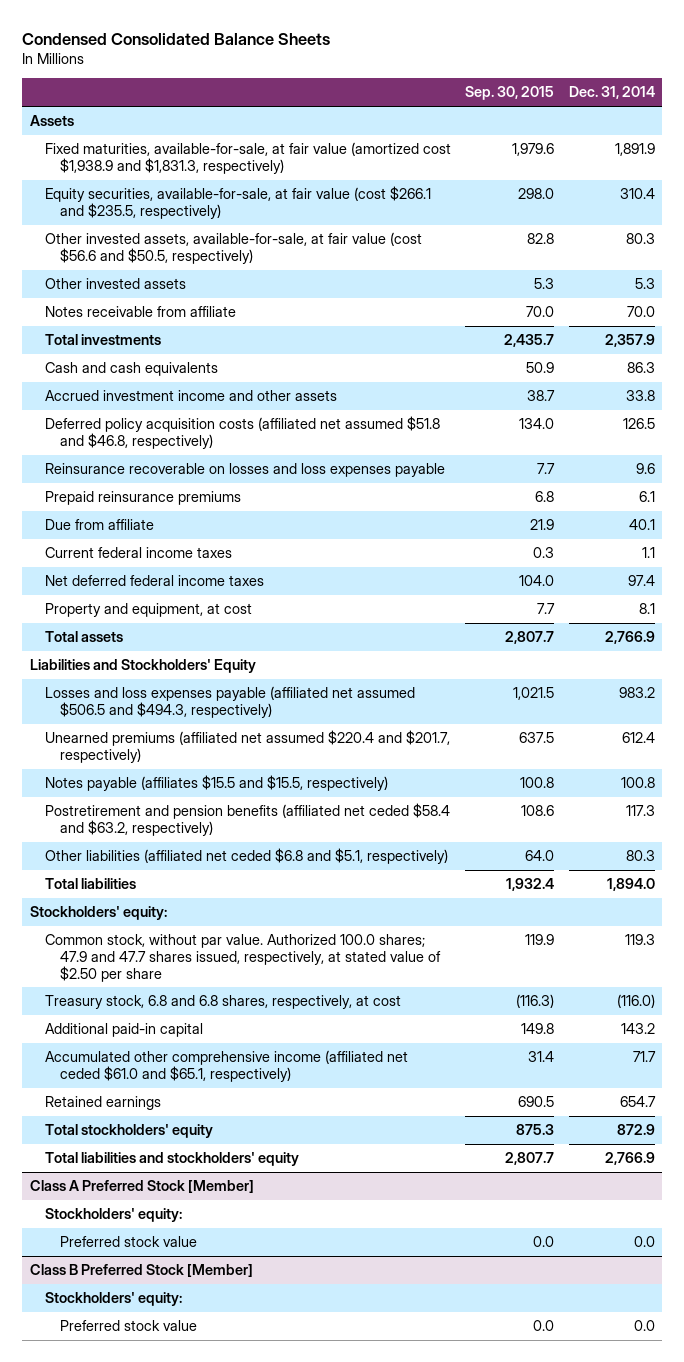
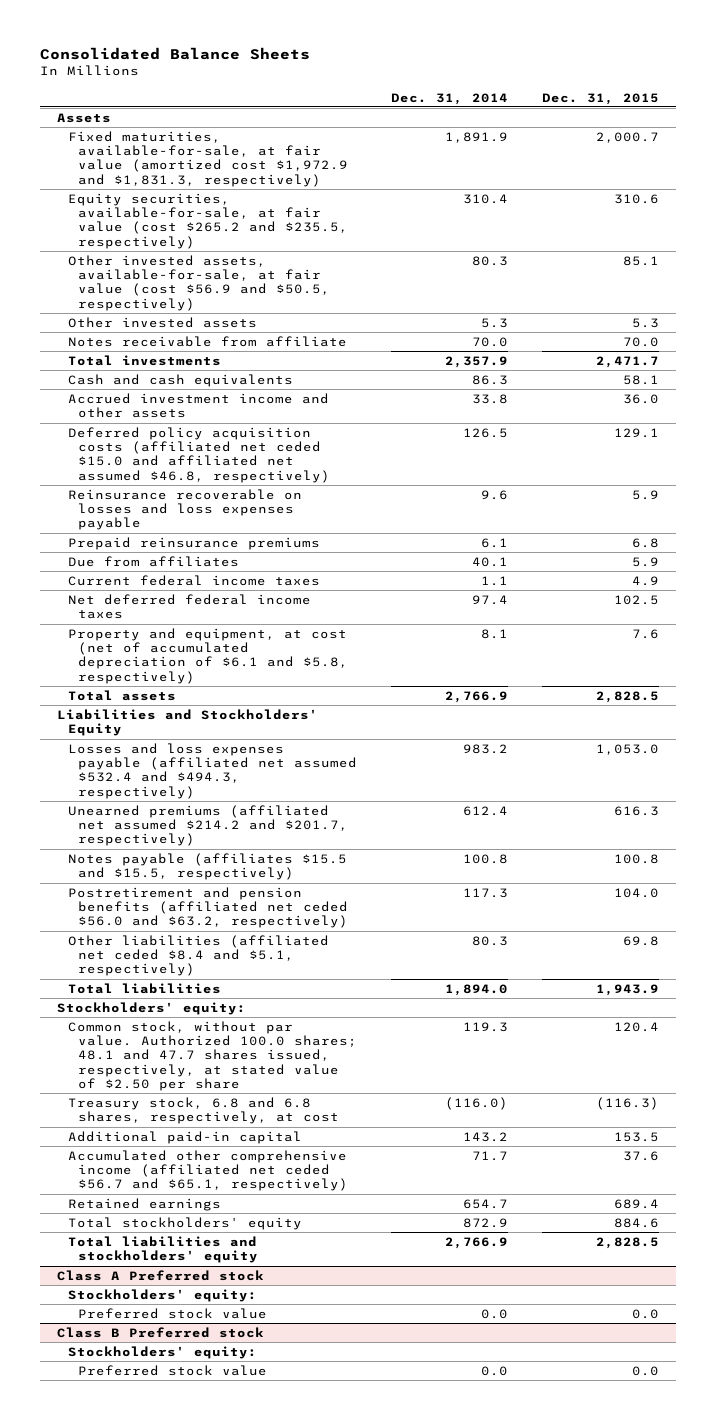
[22,32,331,45] Condensed Consolidated Balance Sheets -> [40,47,311,61] Consolidated Balance Sheets
[465,86,555,101] Sep. 30, 2015 -> none
none -> [542,92,660,105] Dec. 31, 2015
[44,142,451,174] Fixed maturities, available-for-sale, at fair value (amortized cost $1,938.9 and $1,831.3, respectively) -> [67,130,349,187] Fixed maturities, available-for-sale, at fair value (amortized cost $1,972.9 and $1,831.3, respectively)
[44,186,431,219] Equity securities, available-for-sale, at fair value (cost $266.1 and $235.5, respectively) -> [67,192,349,249] Equity securities, available-for-sale, at fair value (cost $265.2 and $235.5, respectively)
[44,232,422,264] Other invested assets, available-for-sale, at fair value (cost $56.6 and $50.5, respectively) -> [67,254,331,311] Other invested assets, available-for-sale, at fair value (cost $56.9 and $50.5, respectively)
[44,416,440,449] Deferred policy acquisition costs (affiliated net assumed $51.8 and $46.8, respectively) -> [67,426,331,483] Deferred policy acquisition costs (affiliated net ceded $15.0 and affiliated net assumed $46.8, respectively)
[44,519,154,531] Due from affiliate -> [67,555,239,567] Due from affiliates
[44,603,252,618] Property and equipment, at cost -> [67,627,349,684] Property and equipment, at cost (net of accumulated depreciation of $6.1 and $5.8, respectively)
[44,686,415,718] Losses and loss expenses payable (affiliated net assumed $506.5 and $494.3, respectively) -> [67,742,358,799] Losses and loss expenses payable (affiliated net assumed $532.4 and $494.3, respectively)
[44,730,450,763] Unearned premiums (affiliated net assumed $220.4 and $201.7, respectively) -> [67,804,349,847] Unearned premiums (affiliated net assumed $214.2 and $201.7, respectively)
[44,803,450,836] Postretirement and pension benefits (affiliated net ceded $58.4 and $63.2, respectively) -> [67,886,349,929] Postretirement and pension benefits (affiliated net ceded $56.0 and $63.2, respectively)
[44,848,448,865] Other liabilities (affiliated net ceded $6.8 and $5.1, respectively) -> [67,934,329,977] Other liabilities (affiliated net ceded $8.4 and $5.1, respectively)
[44,934,442,982] Common stock, without par value. Authorized 100.0 shares; 47.9 and 47.7 shares issued, respectively, at stated value of $2.50 per share -> [67,1020,358,1091] Common stock, without par value. Authorized 100.0 shares; 48.1 and 47.7 shares issued, respectively, at stated value of $2.50 per share
[44,1050,408,1082] Accumulated other comprehensive income (affiliated net ceded $61.0 and $65.1, respectively) -> [67,1149,349,1192] Accumulated other comprehensive income (affiliated net ceded $56.7 and $65.1, respectively)
[29,1180,254,1194] Class A Preferred Stock [Member] -> [57,1269,265,1281] Class A Preferred stock
[29,1264,253,1278] Class B Preferred Stock [Member] -> [57,1326,265,1338] Class B Preferred stock

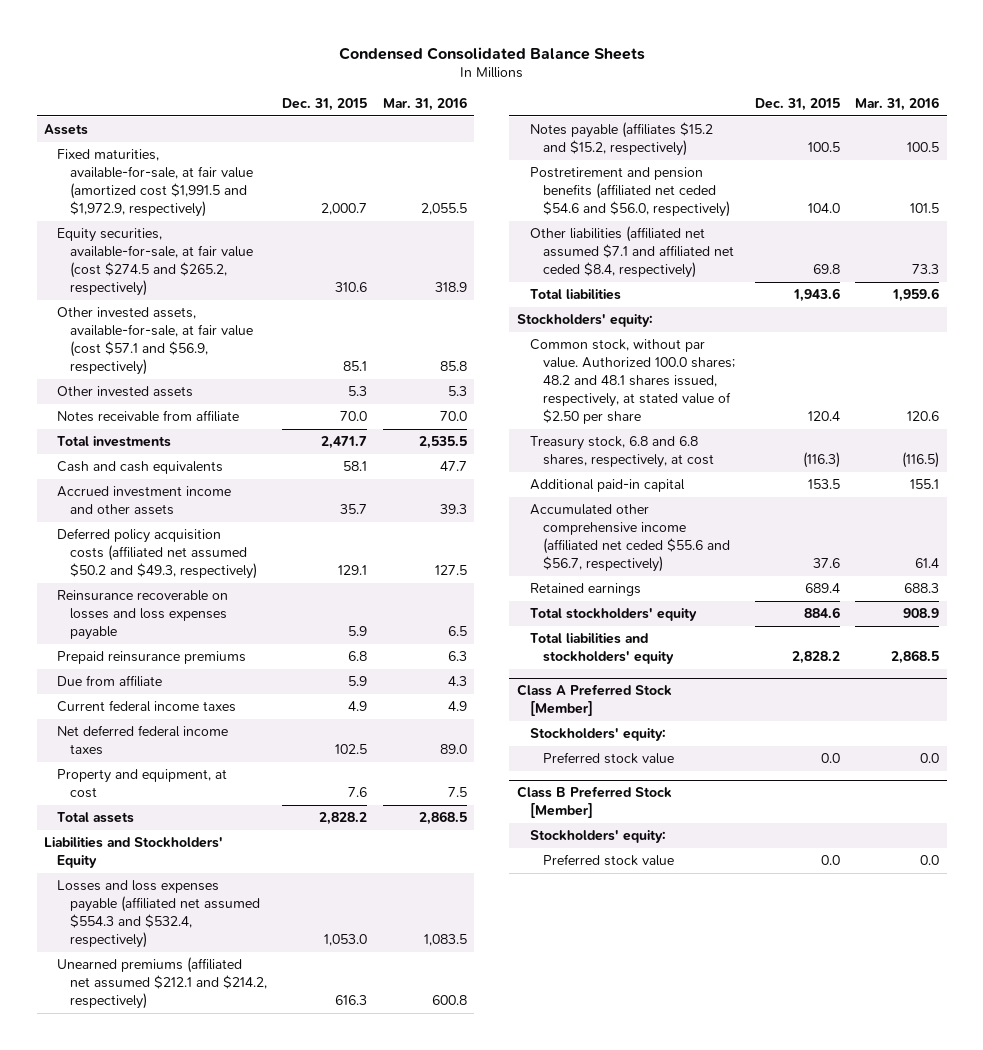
[40,47,311,61] Consolidated Balance Sheets -> [338,46,645,60] Condensed Consolidated Balance Sheets
[391,92,509,105] Dec. 31, 2014 -> none
none -> [382,97,467,112] Mar. 31, 2016
[67,130,349,187] Fixed maturities, available-for-sale, at fair value (amortized cost $1,972.9 and $1,831.3, respectively) -> [57,149,254,218] Fixed maturities, available-for-sale, at fair value (amortized cost $1,991.5 and $1,972.9, respectively)
[67,192,349,249] Equity securities, available-for-sale, at fair value (cost $265.2 and $235.5, respectively) -> [57,228,254,297] Equity securities, available-for-sale, at fair value (cost $274.5 and $265.2, respectively)
[67,254,331,311] Other invested assets, available-for-sale, at fair value (cost $56.9 and $50.5, respectively) -> [57,307,254,376] Other invested assets, available-for-sale, at fair value (cost $57.1 and $56.9, respectively)
[623,393,660,404] 36.0 -> [340,504,368,515] 35.7
[67,426,331,483] Deferred policy acquisition costs (affiliated net ceded $15.0 and affiliated net assumed $46.8, respectively) -> [57,528,258,580] Deferred policy acquisition costs (affiliated net assumed $50.2 and $49.3, respectively)
[67,555,239,567] Due from affiliates -> [57,675,163,688] Due from affiliate
[67,627,349,684] Property and equipment, at cost (net of accumulated depreciation of $6.1 and $5.8, respectively) -> [57,769,228,799] Property and equipment, at cost
[596,690,660,703] 2,828.5 -> [319,812,368,826] 2,828.2
[67,742,358,799] Losses and loss expenses payable (affiliated net assumed $532.4 and $494.3, respectively) -> [57,880,261,949] Losses and loss expenses payable (affiliated net assumed $554.3 and $532.4, respectively)
[67,804,349,847] Unearned premiums (affiliated net assumed $214.2 and $201.7, respectively) -> [57,957,268,1010] Unearned premiums (affiliated net assumed $212.1 and $214.2, respectively)
[67,852,347,881] Notes payable (affiliates $15.5 and $15.5, respectively) -> [529,122,713,157] Notes payable (affiliates $15.2 and $15.2, respectively)
[614,853,660,864] 100.8 -> [807,142,840,153] 100.5
[67,886,349,929] Postretirement and pension benefits (affiliated net ceded $56.0 and $63.2, respectively) -> [529,167,730,218] Postretirement and pension benefits (affiliated net ceded $54.6 and $56.0, respectively)
[67,934,329,977] Other liabilities (affiliated net ceded $8.4 and $5.1, respectively) -> [529,226,734,279] Other liabilities (affiliated net assumed $7.1 and affiliated net ceded $8.4, respectively)
[596,983,660,996] 1,943.9 -> [792,288,840,303] 1,943.6
[67,1020,358,1091] Common stock, without par value. Authorized 100.0 shares; 48.1 and 47.7 shares issued, respectively, at stated value of $2.50 per share -> [529,339,735,425] Common stock, without par value. Authorized 100.0 shares; 48.2 and 48.1 shares issued, respectively, at stated value of $2.50 per share
[67,1149,349,1192] Accumulated other comprehensive income (affiliated net ceded $56.7 and $65.1, respectively) -> [529,504,730,573] Accumulated other comprehensive income (affiliated net ceded $55.6 and $56.7, respectively)
[596,1236,660,1249] 2,828.5 -> [791,651,840,665] 2,828.2
[57,1269,265,1281] Class A Preferred stock -> [516,684,672,717] Class A Preferred Stock [Member]
[57,1326,265,1338] Class B Preferred stock -> [516,786,672,819] Class B Preferred Stock [Member]

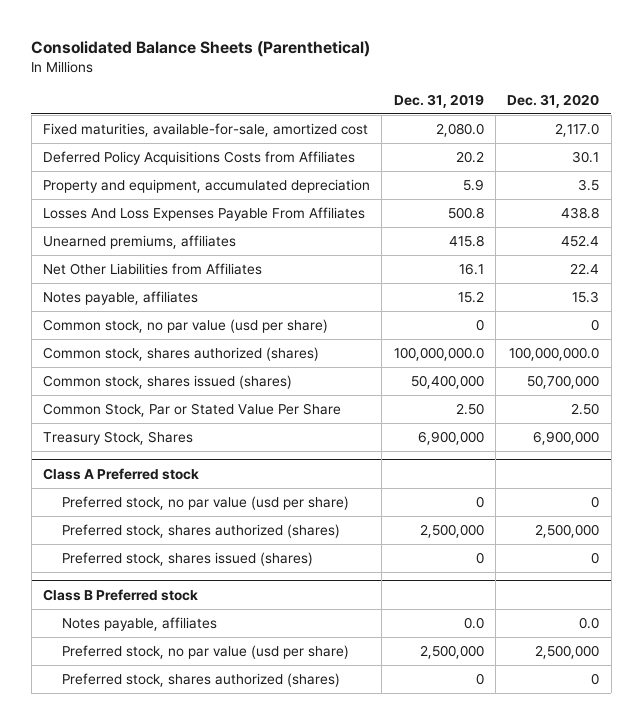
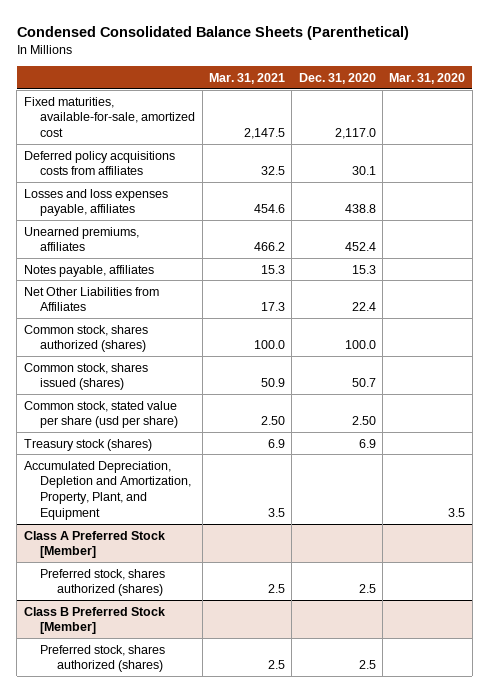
[31,40,371,57] Consolidated Balance Sheets (Parenthetical) -> [16,25,409,40] Condensed Consolidated Balance Sheets (Parenthetical)
[393,93,484,108] Dec. 31, 2019 -> none
none -> [209,72,286,84] Mar. 31, 2021
none -> [389,72,466,84] Mar. 31, 2020
[43,178,371,193] Property and equipment, accumulated depreciation -> none
[43,150,356,165] Deferred Policy Acquisitions Costs from Affiliates -> [23,150,175,176] Deferred policy acquisitions costs from affiliates
[43,206,366,221] Losses And Loss Expenses Payable From Affiliates -> [23,188,168,217] Losses and loss expenses payable, affiliates
[43,318,329,333] Common stock, no par value (usd per share) -> none
[61,495,349,510] Preferred stock, no par value (usd per share) -> none
[61,551,313,566] Preferred stock, shares issued (shares) -> none
[61,616,217,631] Notes payable, affiliates -> none
[61,644,349,659] Preferred stock, no par value (usd per share) -> none
[43,262,263,275] Net Other Liabilities from Affiliates -> [23,286,159,312] Net Other Liabilities from Affiliates
[509,346,600,361] 100,000,000.0 -> [344,340,376,350] 100.0
[527,374,600,389] 50,700,000 -> [351,378,376,388] 50.7
[43,402,342,417] Common Stock, Par or Stated Value Per Share -> [23,400,179,429] Common stock, stated value per share (usd per share)
[43,430,194,445] Treasury Stock, Shares -> [23,438,152,451] Treasury stock (shares)
[533,430,600,445] 6,900,000 -> [358,438,376,448] 6.9
none -> [23,460,192,520] Accumulated Depreciation, Depletion and Amortization, Property, Plant, and Equipment
[43,467,200,480] Class A Preferred stock -> [23,530,165,559] Class A Preferred Stock [Member]
[535,523,600,538] 2,500,000 -> [358,584,376,594] 2.5
[43,588,199,601] Class B Preferred stock -> [23,606,165,635] Class B Preferred Stock [Member]
[591,672,600,685] 0 -> [358,660,376,670] 2.5

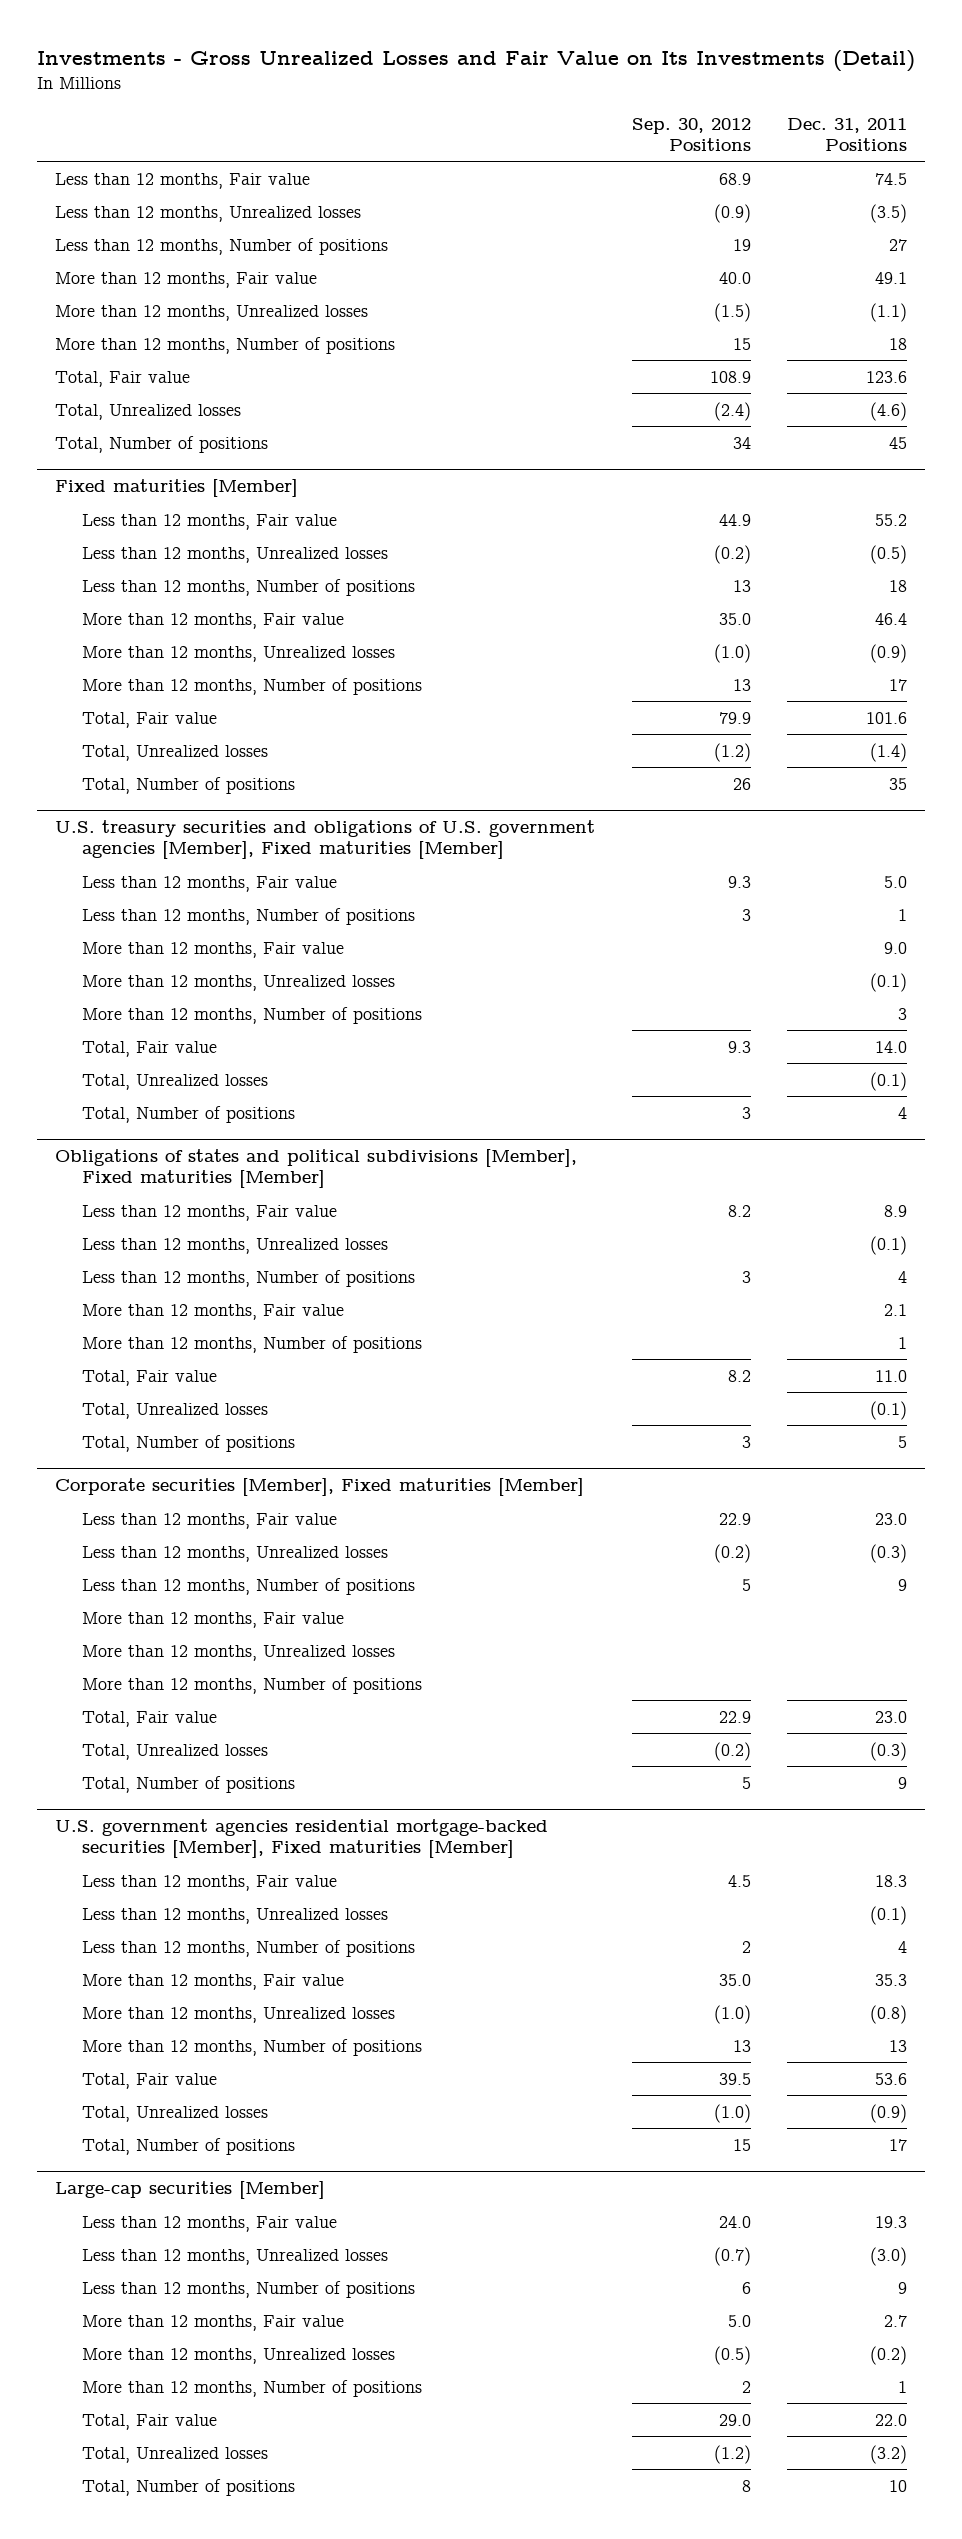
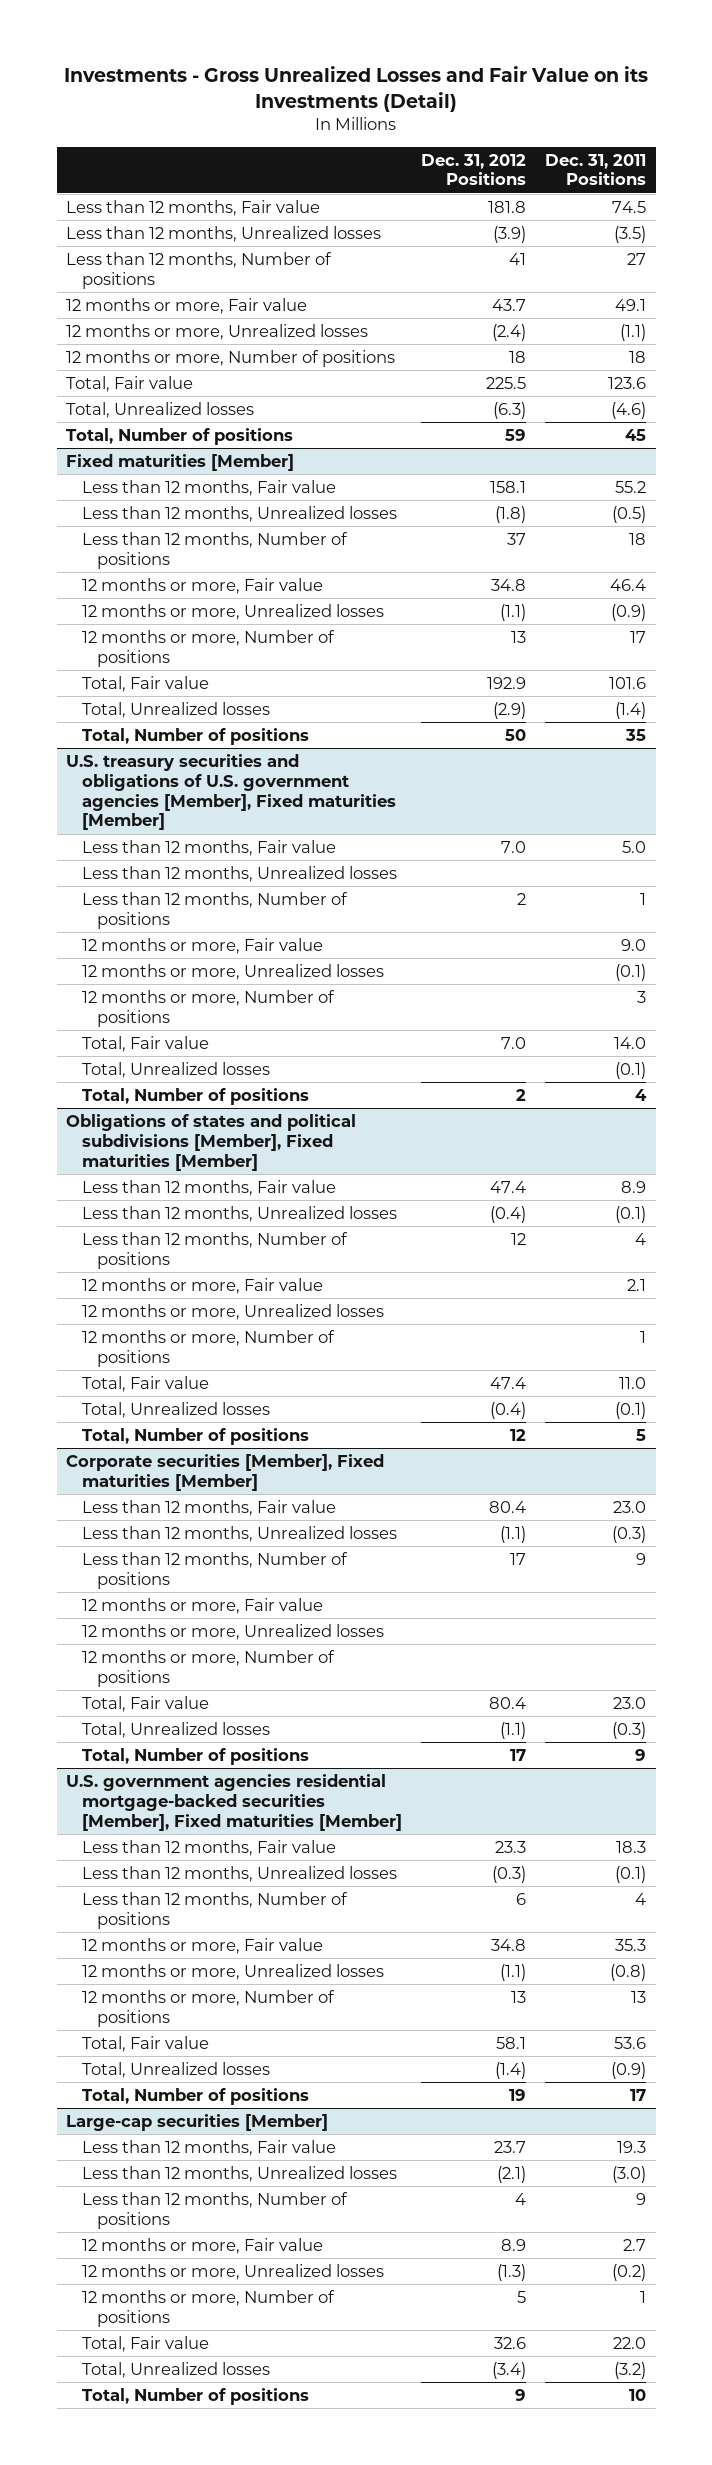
[37,49,916,72] Investments - Gross Unrealized Losses and Fair Value on Its Investments (Detail) -> [64,66,649,112] Investments - Gross Unrealized Losses and Fair Value on its Investments (Detail)
[631,117,751,151] Sep. 30, 2012 Positions -> none
none -> [421,153,527,186] Dec. 31, 2012 Positions
[55,271,318,288] More than 12 months, Fair value -> [66,297,308,314] 12 months or more, Fair value
[55,304,369,321] More than 12 months, Unrealized losses -> [66,323,369,340] 12 months or more, Unrealized losses
[55,336,396,354] More than 12 months, Number of positions -> [66,349,396,367] 12 months or more, Number of positions
[81,612,344,629] More than 12 months, Fair value -> [81,577,323,594] 12 months or more, Fair value
[81,645,395,662] More than 12 months, Unrealized losses -> [81,603,384,620] 12 months or more, Unrealized losses
[81,677,422,695] More than 12 months, Number of positions -> [81,629,335,667] 12 months or more, Number of positions
none -> [81,865,397,882] Less than 12 months, Unrealized losses
[81,941,344,958] More than 12 months, Fair value -> [81,937,323,954] 12 months or more, Fair value
[81,974,395,991] More than 12 months, Unrealized losses -> [81,963,384,980] 12 months or more, Unrealized losses
[81,1006,422,1024] More than 12 months, Number of positions -> [81,989,335,1027] 12 months or more, Number of positions
[81,1303,344,1320] More than 12 months, Fair value -> [81,1277,323,1294] 12 months or more, Fair value
none -> [81,1303,384,1320] 12 months or more, Unrealized losses
[81,1335,422,1353] More than 12 months, Number of positions -> [81,1329,335,1367] 12 months or more, Number of positions
[81,1611,344,1628] More than 12 months, Fair value -> [81,1597,323,1614] 12 months or more, Fair value
[81,1644,395,1661] More than 12 months, Unrealized losses -> [81,1623,384,1640] 12 months or more, Unrealized losses
[81,1676,422,1694] More than 12 months, Number of positions -> [81,1649,335,1687] 12 months or more, Number of positions
[81,1973,344,1990] More than 12 months, Fair value -> [81,1937,323,1954] 12 months or more, Fair value
[81,2006,395,2023] More than 12 months, Unrealized losses -> [81,1963,384,1980] 12 months or more, Unrealized losses
[81,2038,422,2056] More than 12 months, Number of positions -> [81,1989,335,2027] 12 months or more, Number of positions
[81,2314,344,2331] More than 12 months, Fair value -> [81,2237,323,2254] 12 months or more, Fair value
[81,2347,395,2364] More than 12 months, Unrealized losses -> [81,2263,384,2280] 12 months or more, Unrealized losses
[81,2379,422,2397] More than 12 months, Number of positions -> [81,2289,335,2327] 12 months or more, Number of positions

